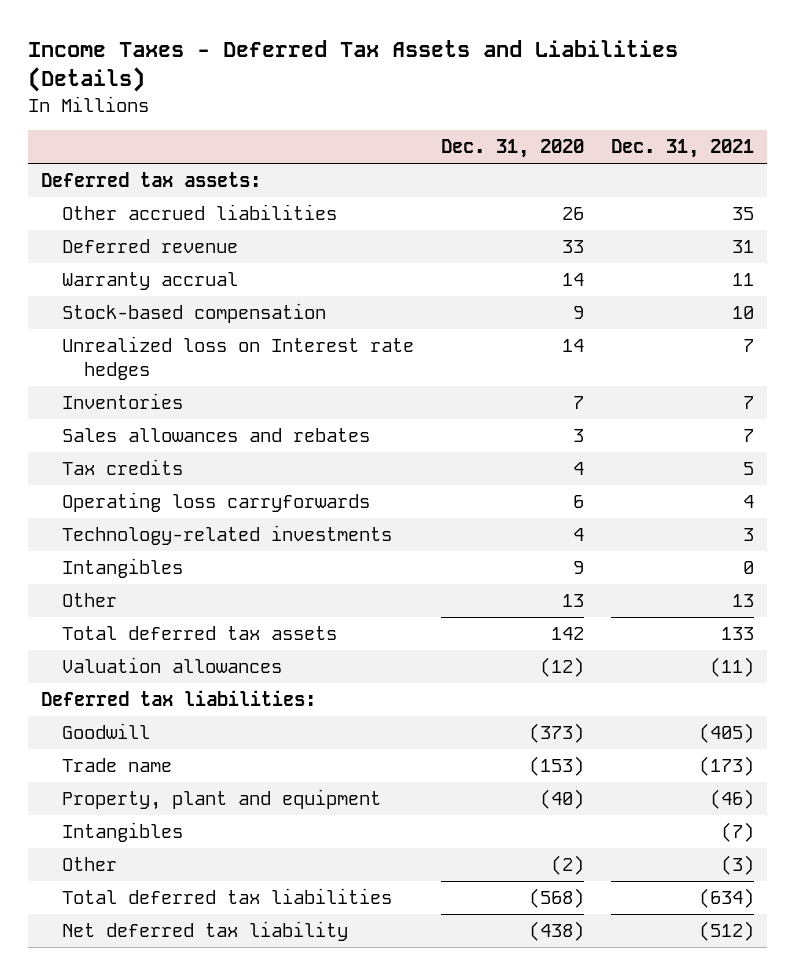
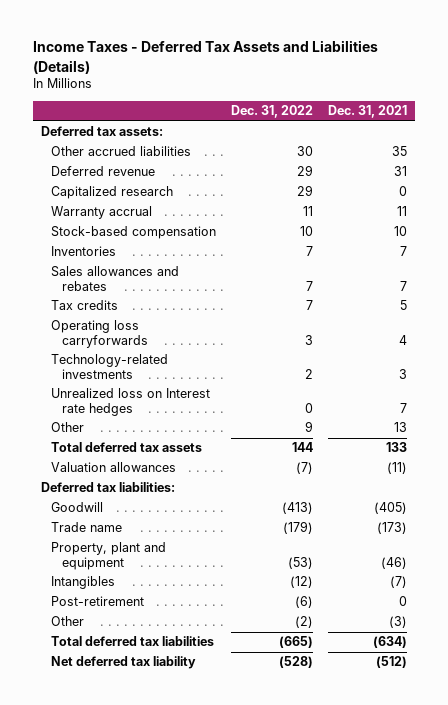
[441,139,585,159] Dec. 31, 2020 -> none
none -> [231,105,314,119] Dec. 31, 2022
none -> [51,186,174,200] Capitalized research
[62,558,184,579] Intangibles -> none
[62,336,415,380] Unrealized loss on Interest rate hedges -> [51,388,211,416] Unrealized loss on Interest rate hedges
none -> [51,596,145,607] Post-retirement

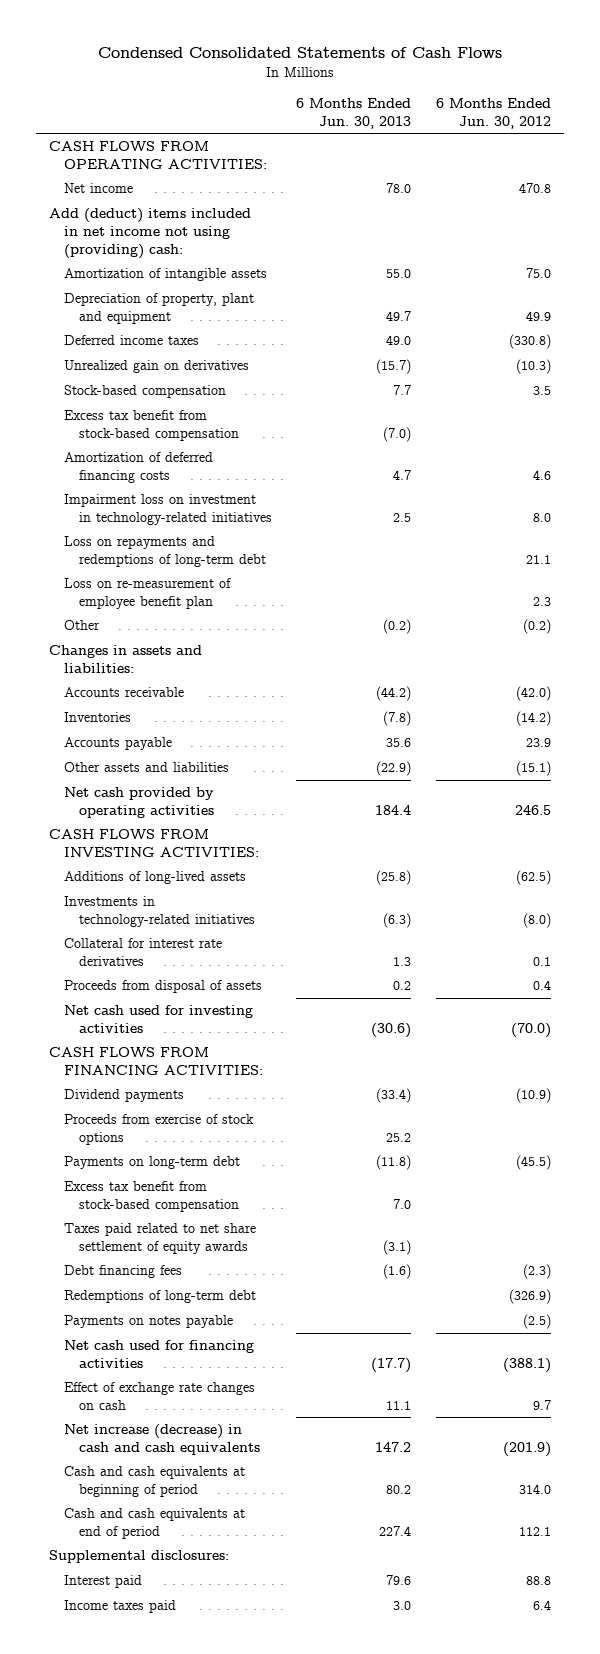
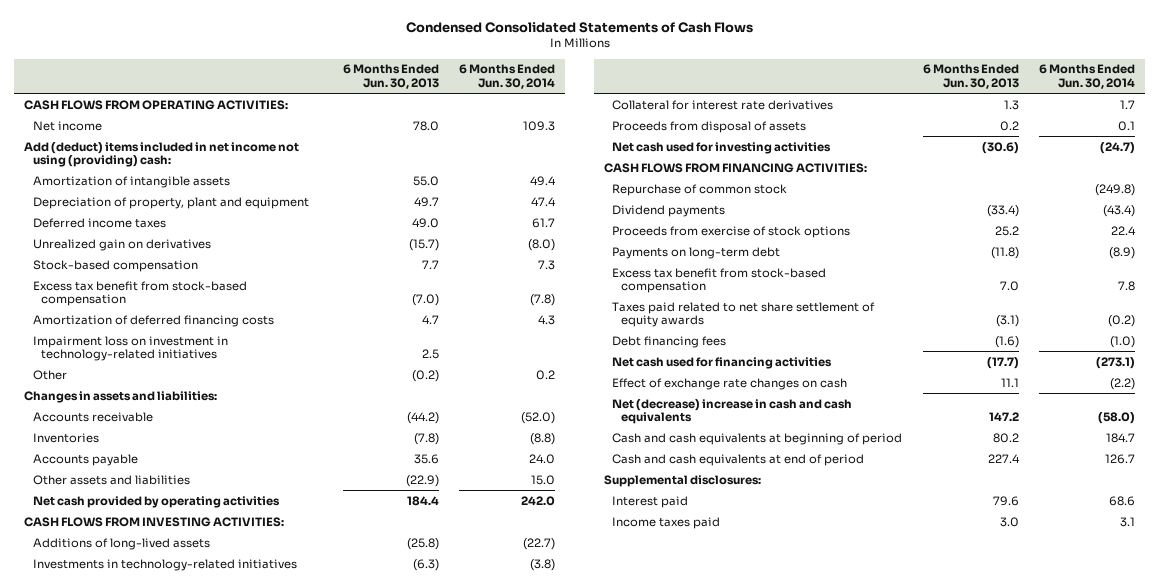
[436,98,552,129] 6 Months Ended Jun. 30, 2012 -> none
none -> [459,64,556,89] 6 Months Ended Jun. 30, 2014
[63,536,266,567] Loss on repayments and redemptions of long-term debt -> none
[63,578,231,609] Loss on re-measurement of employee benefit plan -> none
none -> [612,183,788,196] Repurchase of common stock
[63,1290,256,1304] Redemptions of long-term debt -> none
[63,1315,233,1329] Payments on notes payable -> none
[63,1424,260,1455] Net increase (decrease) in cash and cash equivalents -> [612,398,853,425] Net (decrease) increase in cash and cash equivalents

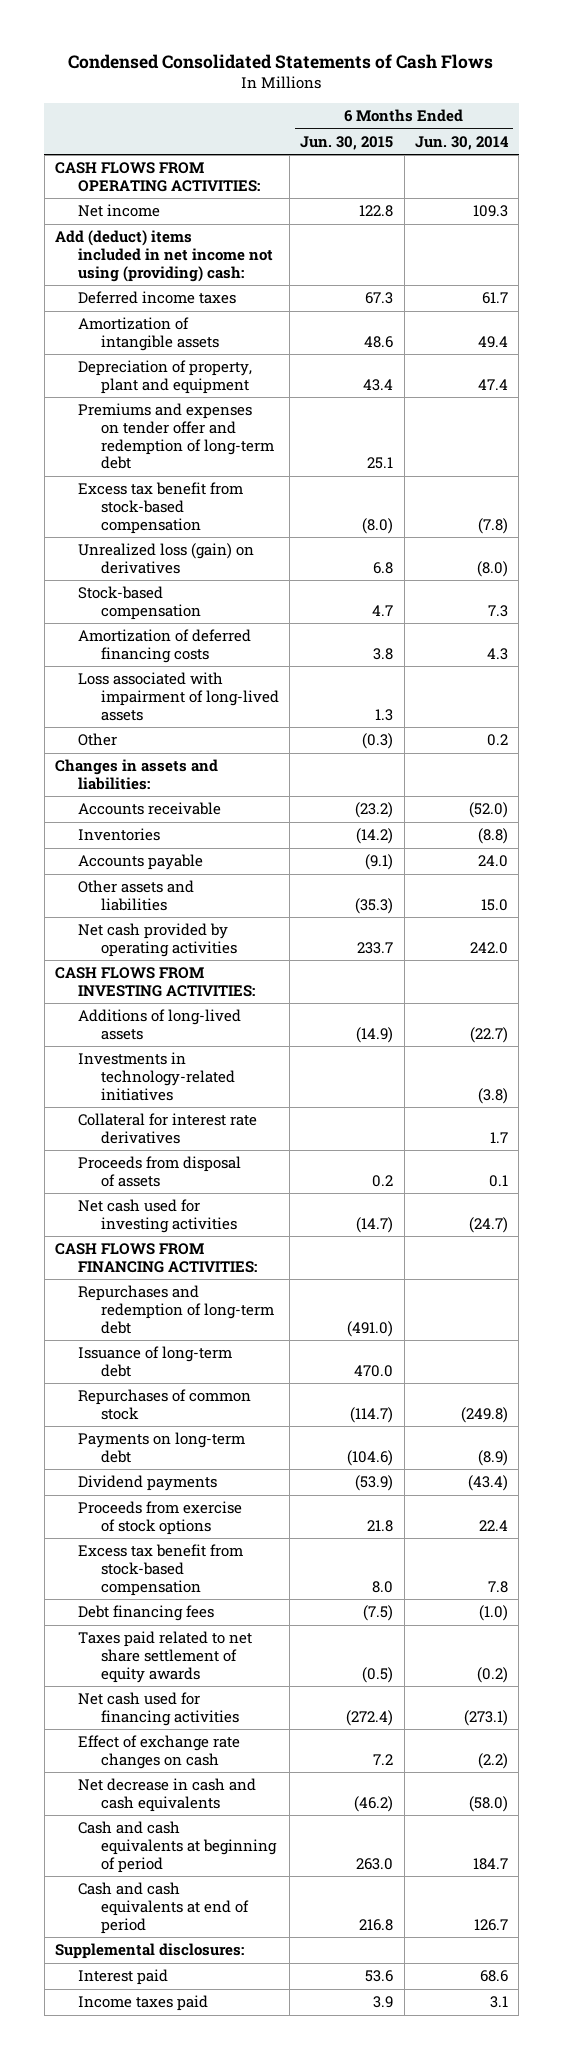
[342,64,439,89] 6 Months Ended Jun. 30, 2013 -> none
none -> [300,135,394,150] Jun. 30, 2015
[32,217,166,228] Deferred income taxes -> [77,291,236,305] Deferred income taxes
[32,238,211,251] Unrealized gain on derivatives -> none
none -> [77,403,274,470] Premiums and expenses on tender offer and redemption of long-term debt
none -> [77,543,254,574] Unrealized loss (gain) on derivatives
[32,259,198,272] Stock-based compensation -> [77,586,201,620] Stock-based compensation
[32,335,228,362] Impairment loss on investment in technology-related initiatives -> none
none -> [77,672,279,721] Loss associated with impairment of long-lived assets
none -> [77,1285,274,1334] Repurchases and redemption of long-term debt
none -> [77,1346,232,1377] Issuance of long-term debt
[612,183,788,196] Repurchase of common stock -> [77,1389,251,1420] Repurchases of common stock
[612,246,781,259] Payments on long-term debt -> [77,1432,245,1463] Payments on long-term debt
[612,301,876,328] Taxes paid related to net share settlement of equity awards -> [77,1631,252,1683] Taxes paid related to net share settlement of equity awards
[612,398,853,425] Net (decrease) increase in cash and cash equivalents -> [77,1778,256,1812] Net decrease in cash and cash equivalents

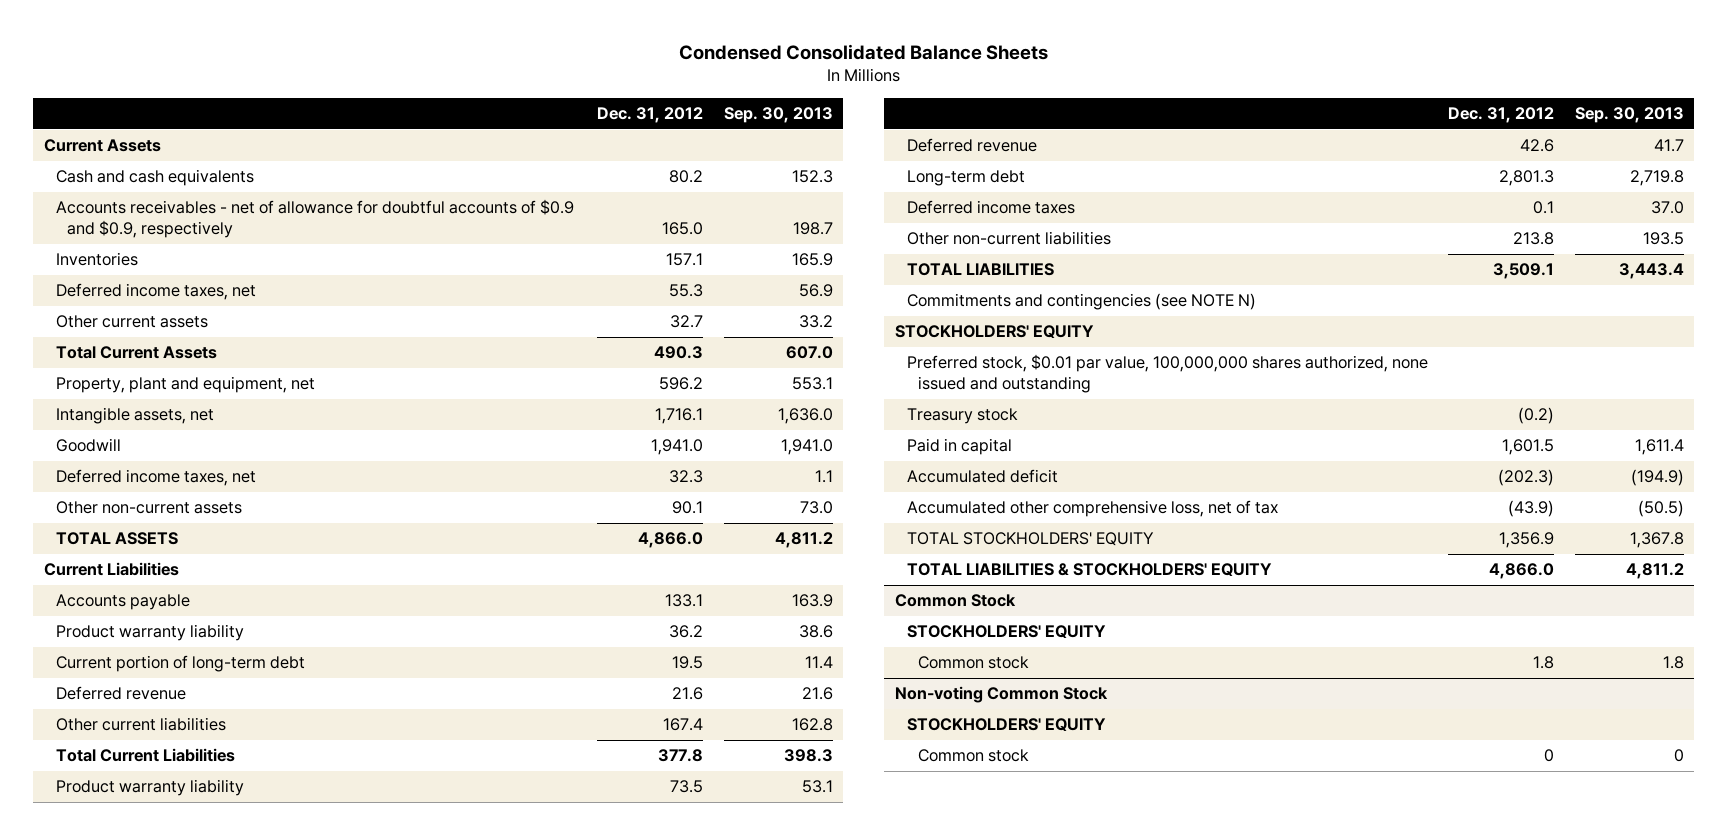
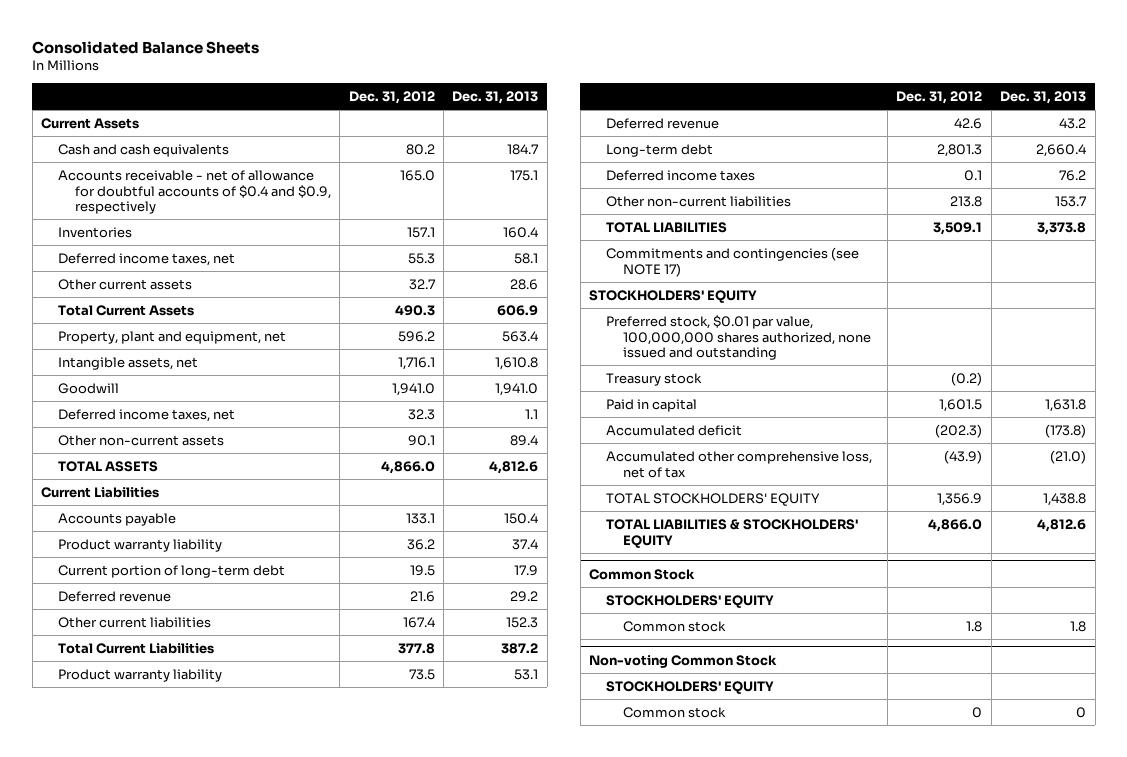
[678,43,1048,60] Condensed Consolidated Balance Sheets -> [32,40,260,54] Consolidated Balance Sheets
[723,107,833,124] Sep. 30, 2013 -> none
none -> [452,91,539,105] Dec. 31, 2013
[55,199,574,238] Accounts receivables - net of allowance for doubtful accounts of $0.9 and $0.9, respectively -> [57,169,331,215] Accounts receivable - net of allowance for doubtful accounts of $0.4 and $0.9, respectively
[906,293,1256,311] Commitments and contingencies (see NOTE N) -> [605,246,859,277] Commitments and contingencies (see NOTE 17)

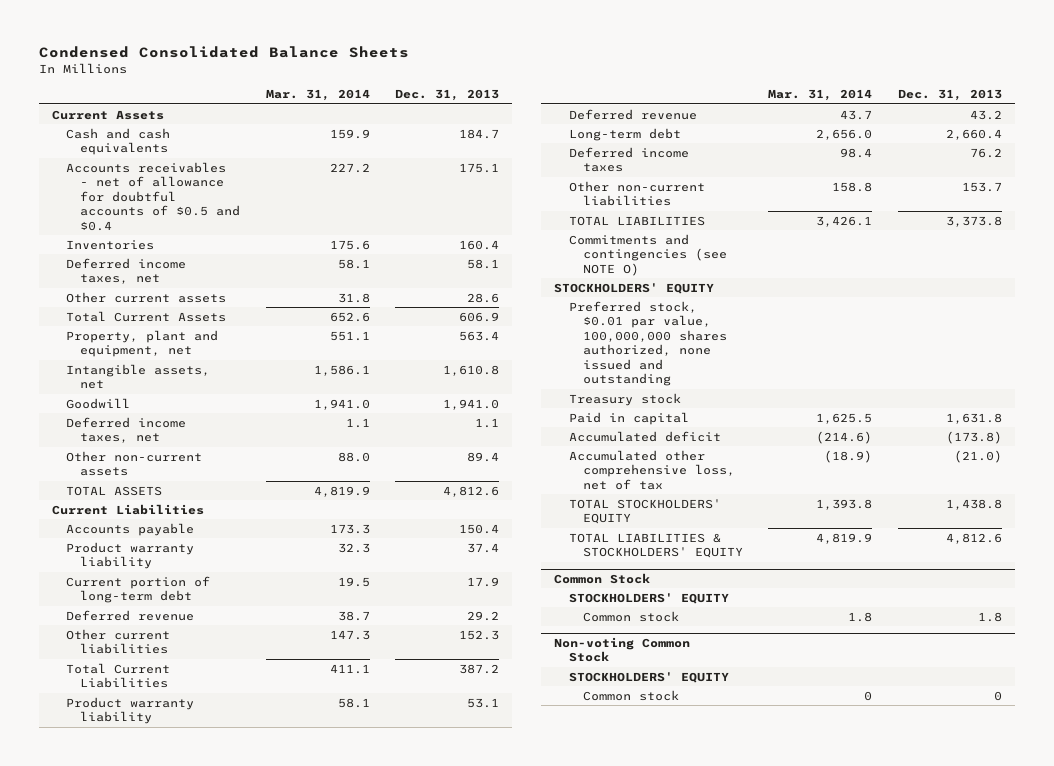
[32,40,260,54] Consolidated Balance Sheets -> [38,45,409,58] Condensed Consolidated Balance Sheets
[348,91,435,105] Dec. 31, 2012 -> none
none -> [265,89,370,102] Mar. 31, 2014
[57,169,331,215] Accounts receivable - net of allowance for doubtful accounts of $0.4 and $0.9, respectively -> [65,161,241,231] Accounts receivables - net of allowance for doubtful accounts of $0.5 and $0.4
[605,246,859,277] Commitments and contingencies (see NOTE 17) -> [568,233,727,276] Commitments and contingencies (see NOTE O)

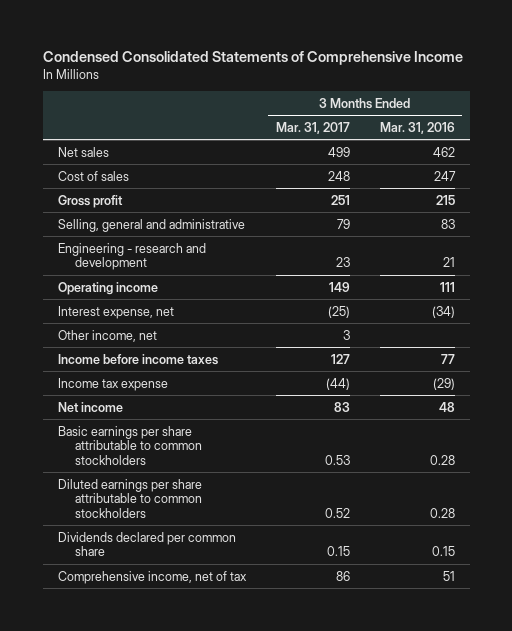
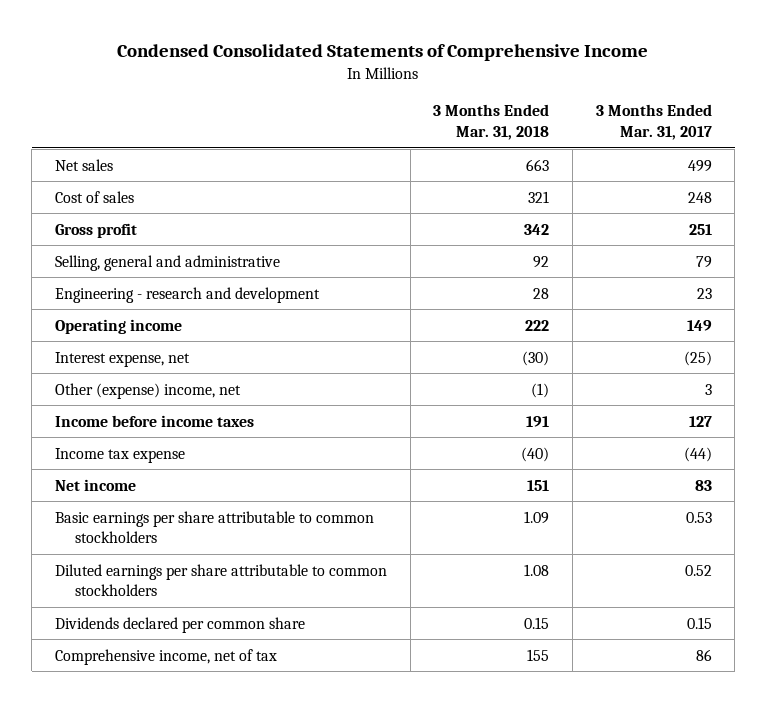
[379,121,455,134] Mar. 31, 2016 -> none
none -> [433,104,550,141] 3 Months Ended Mar. 31, 2018
[57,329,157,342] Other income, net -> [55,382,242,399] Other (expense) income, net

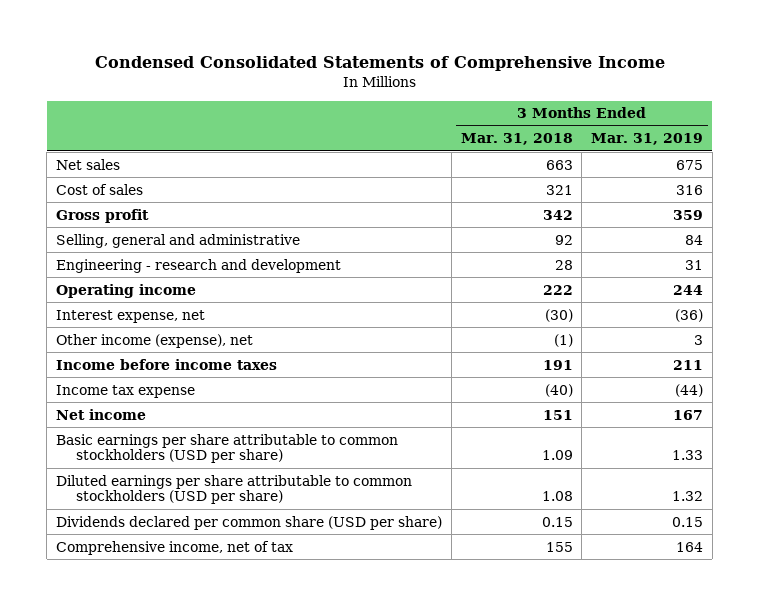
[595,104,712,141] 3 Months Ended Mar. 31, 2017 -> none
none -> [591,133,704,146] Mar. 31, 2019
[55,382,242,399] Other (expense) income, net -> [56,333,254,348] Other income (expense), net
[55,510,375,544] Basic earnings per share attributable to common stockholders -> [56,433,399,464] Basic earnings per share attributable to common stockholders (USD per share)
[55,563,388,597] Diluted earnings per share attributable to common stockholders -> [56,474,413,505] Diluted earnings per share attributable to common stockholders (USD per share)
[55,616,306,633] Dividends declared per common share -> [56,515,443,530] Dividends declared per common share (USD per share)

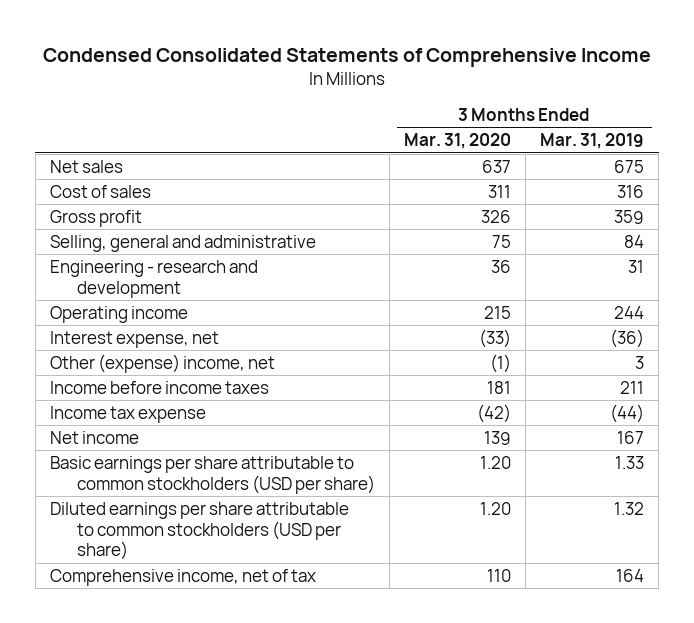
[460,133,573,146] Mar. 31, 2018 -> none
none -> [404,133,512,150] Mar. 31, 2020
[56,333,254,348] Other income (expense), net -> [50,353,276,373] Other (expense) income, net
[56,515,443,530] Dividends declared per common share (USD per share) -> none

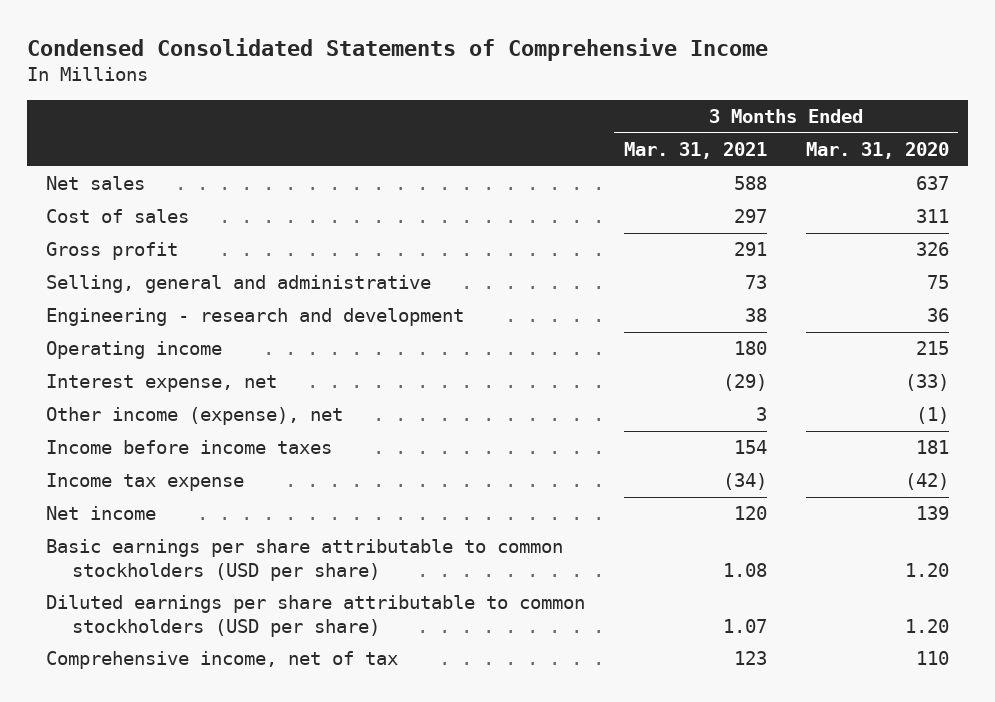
[540,133,645,150] Mar. 31, 2019 -> none
none -> [623,141,767,159] Mar. 31, 2021
[50,353,276,373] Other (expense) income, net -> [46,407,344,426] Other income (expense), net

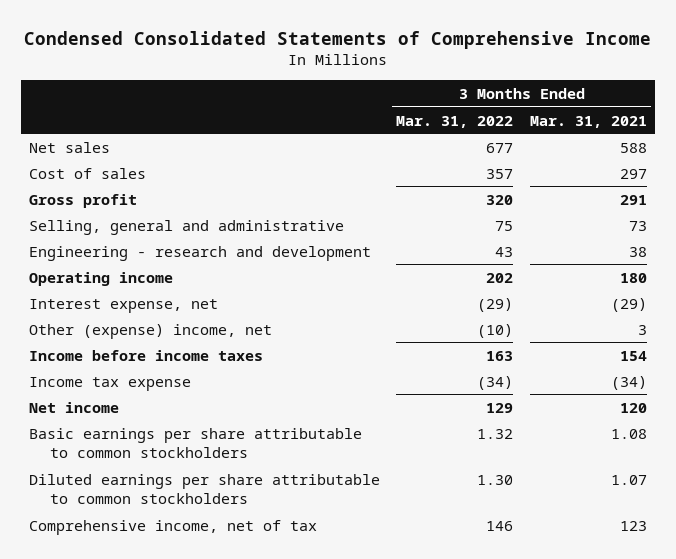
[805,141,949,159] Mar. 31, 2020 -> none
none -> [396,115,514,128] Mar. 31, 2022
[46,407,344,426] Other income (expense), net -> [29,323,273,339] Other (expense) income, net
[46,539,564,581] Basic earnings per share attributable to common stockholders (USD per share) -> [29,427,363,459] Basic earnings per share attributable to common stockholders
[46,595,586,637] Diluted earnings per share attributable to common stockholders (USD per share) -> [29,473,381,505] Diluted earnings per share attributable to common stockholders

